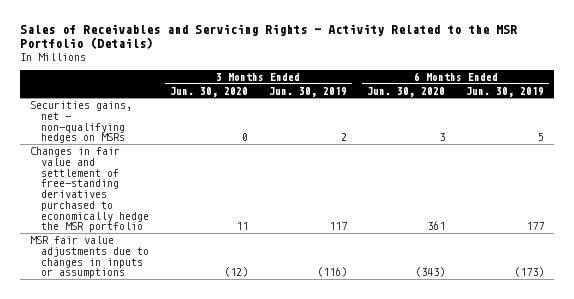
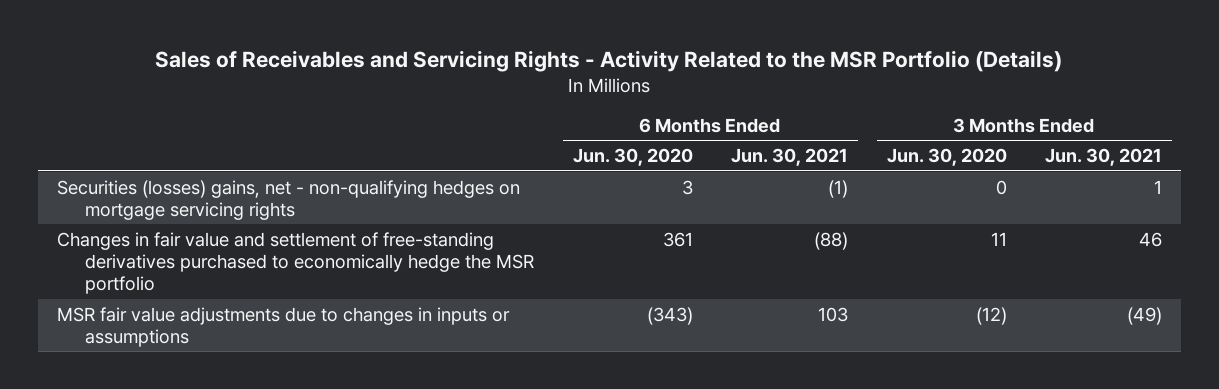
[268,86,347,97] Jun. 30, 2019 -> none
[466,86,545,97] Jun. 30, 2019 -> none
none -> [731,148,849,167] Jun. 30, 2021
none -> [1044,148,1162,167] Jun. 30, 2021
[30,101,133,144] Securities gains, net - non-qualifying hedges on MSRs -> [57,179,521,220] Securities (losses) gains, net - non-qualifying hedges on mortgage servicing rights

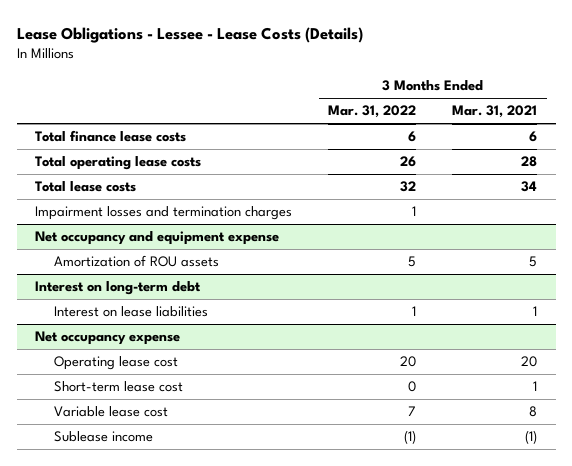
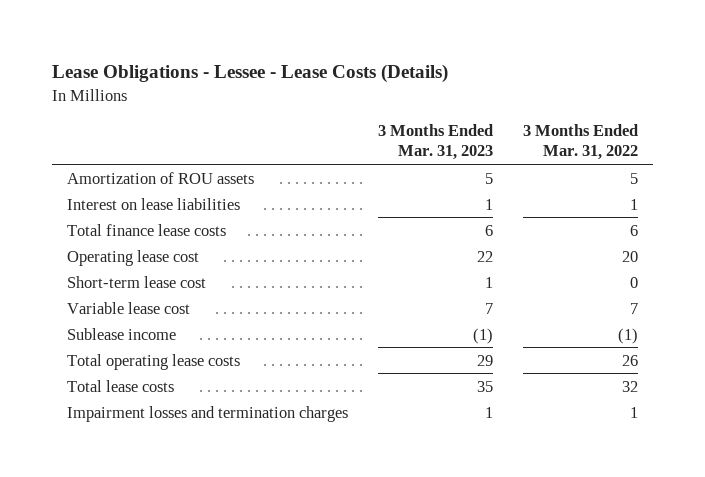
[452,105,538,119] Mar. 31, 2021 -> none
none -> [377,123,493,161] 3 Months Ended Mar. 31, 2023
[34,231,279,246] Net occupancy and equipment expense -> none
[34,281,201,296] Interest on long-term debt -> none
[34,331,180,346] Net occupancy expense -> none
[34,130,186,143] Total finance lease costs -> [67,223,227,236] Total finance lease costs
[34,156,201,171] Total operating lease costs -> [67,353,241,370] Total operating lease costs
[34,181,136,193] Total lease costs -> [67,379,175,392] Total lease costs
[34,206,292,221] Impairment losses and termination charges -> [67,405,349,422] Impairment losses and termination charges

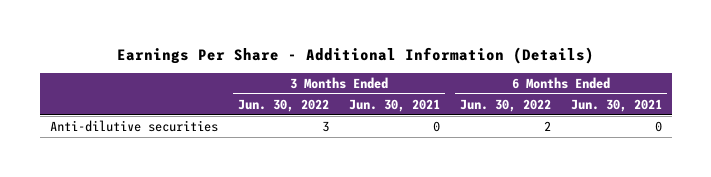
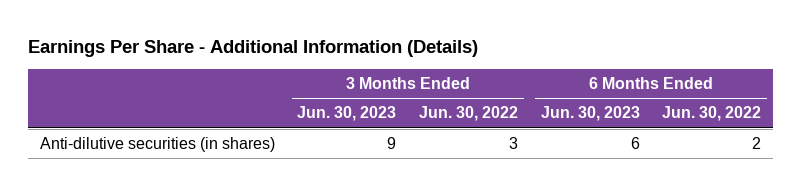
[348,98,440,112] Jun. 30, 2021 -> none
[570,98,662,112] Jun. 30, 2021 -> none
none -> [297,106,397,122] Jun. 30, 2023
none -> [540,106,640,122] Jun. 30, 2023
[49,119,218,132] Anti-dilutive securities -> [39,137,275,153] Anti-dilutive securities (in shares)

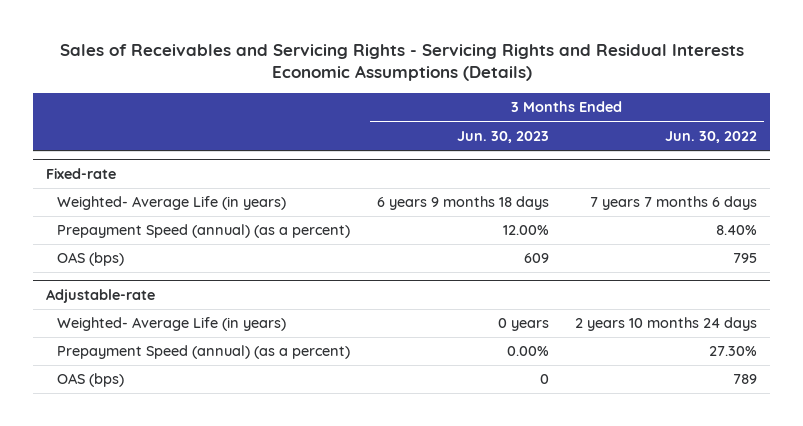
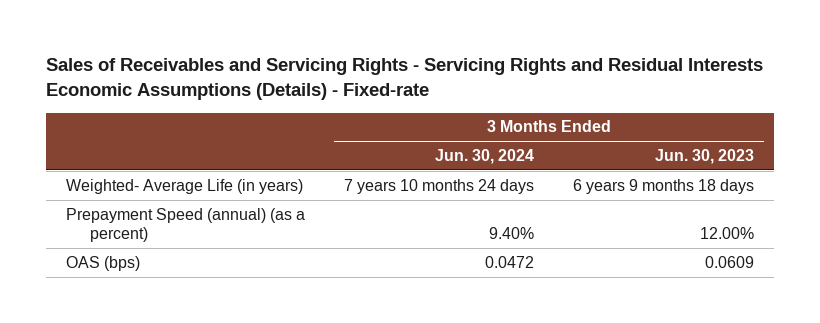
[59,43,744,82] Sales of Receivables and Servicing Rights - Servicing Rights and Residual Interests Economic Assumptions (Details) -> [46,58,764,101] Sales of Receivables and Servicing Rights - Servicing Rights and Residual Interests Economic Assumptions (Details) - Fixed-rate
[665,130,758,143] Jun. 30, 2022 -> none
none -> [435,149,535,165] Jun. 30, 2024
[46,167,117,179] Fixed-rate -> none
[46,288,156,303] Adjustable-rate -> none
[57,317,287,332] Weighted- Average Life (in years) -> none
[57,345,351,360] Prepayment Speed (annual) (as a percent) -> none
[57,373,125,388] OAS (bps) -> none
[523,253,549,264] 609 -> [705,255,755,268] 0.0609

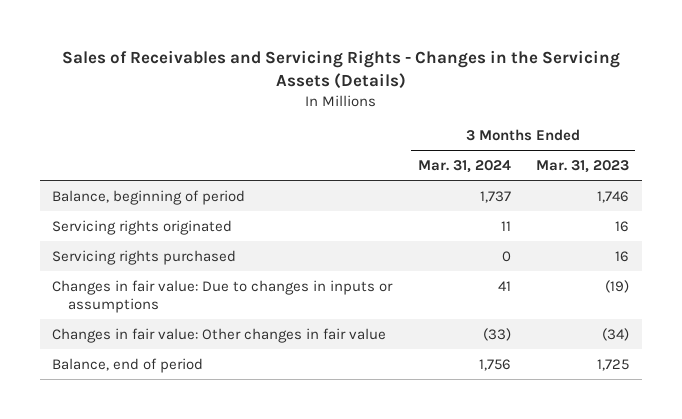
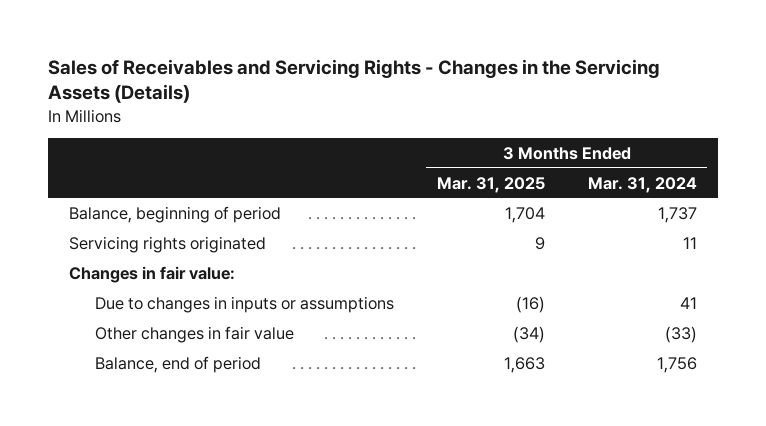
[536,160,630,174] Mar. 31, 2023 -> none
none -> [437,176,546,193] Mar. 31, 2025
[52,249,237,265] Servicing rights purchased -> none
none -> [69,265,236,283] Changes in fair value:
[52,279,394,314] Changes in fair value: Due to changes in inputs or assumptions -> [95,295,395,313] Due to changes in inputs or assumptions
[52,327,387,343] Changes in fair value: Other changes in fair value -> [95,325,295,343] Other changes in fair value

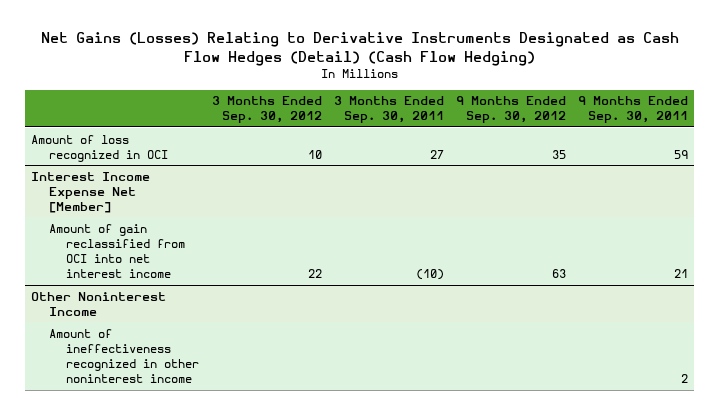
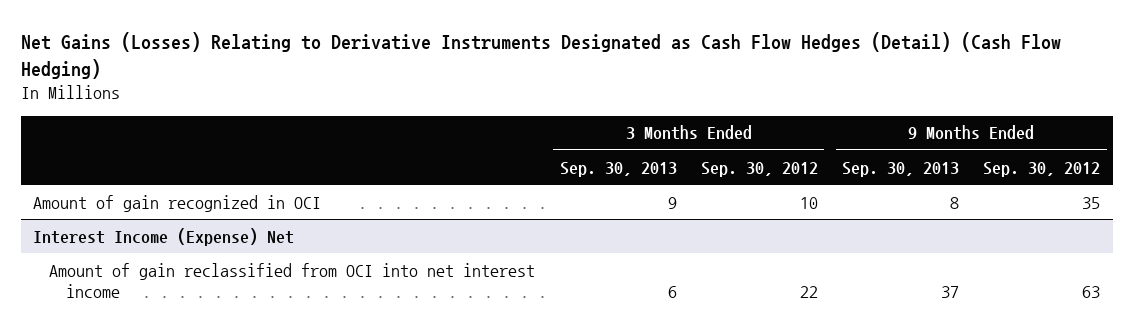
[333,96,444,124] 3 Months Ended Sep. 30, 2011 -> none
[578,96,689,124] 9 Months Ended Sep. 30, 2011 -> none
none -> [559,161,677,177] Sep. 30, 2013
none -> [842,161,960,177] Sep. 30, 2013
[30,134,168,162] Amount of loss recognized in OCI -> [32,194,321,212] Amount of gain recognized in OCI
[30,171,150,213] Interest Income Expense Net [Member] -> [32,227,294,246] Interest Income (Expense) Net
[30,291,166,316] Other Noninterest Income -> none
[48,328,200,384] Amount of ineffectiveness recognized in other noninterest income -> none

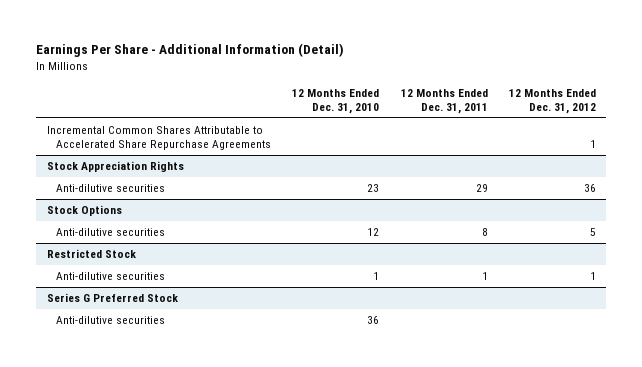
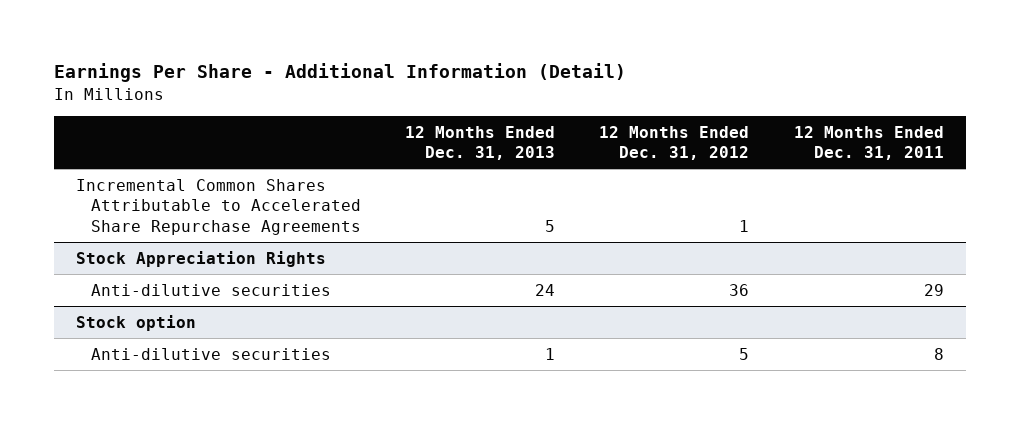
[292,88,380,114] 12 Months Ended Dec. 31, 2010 -> none
none -> [405,125,556,160] 12 Months Ended Dec. 31, 2013
[46,205,122,217] Stock Options -> [76,314,197,331] Stock option
[46,249,136,259] Restricted Stock -> none
[56,272,166,281] Anti-dilutive securities -> none
[46,293,178,303] Series G Preferred Stock -> none
[56,316,166,325] Anti-dilutive securities -> none

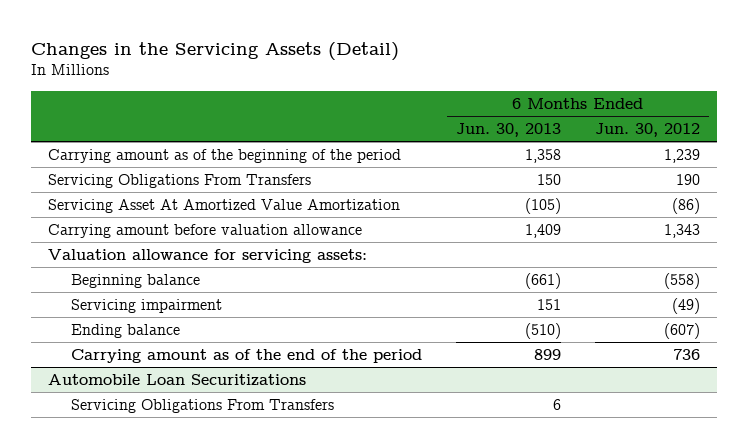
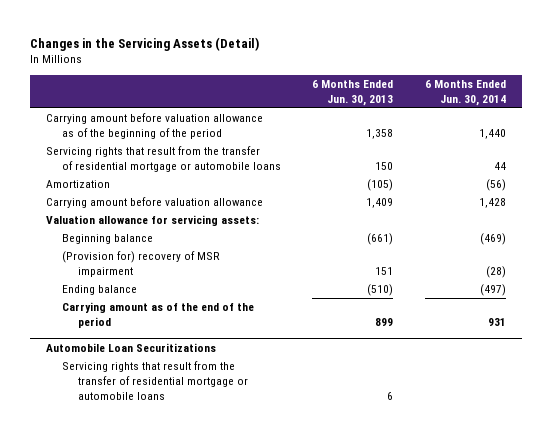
[595,123,701,138] Jun. 30, 2012 -> none
none -> [424,79,506,106] 6 Months Ended Jun. 30, 2014
[47,148,401,163] Carrying amount as of the beginning of the period -> [45,113,263,139] Carrying amount before valuation allowance as of the beginning of the period
[47,173,311,188] Servicing Obligations From Transfers -> [45,146,281,172] Servicing rights that result from the transfer of residential mortgage or automobile loans
[47,198,400,213] Servicing Asset At Amortized Value Amortization -> [45,180,110,189] Amortization
[70,298,222,313] Servicing impairment -> [61,251,220,277] (Provision for) recovery of MSR impairment
[70,398,334,413] Servicing Obligations From Transfers -> [61,361,248,400] Servicing rights that result from the transfer of residential mortgage or automobile loans

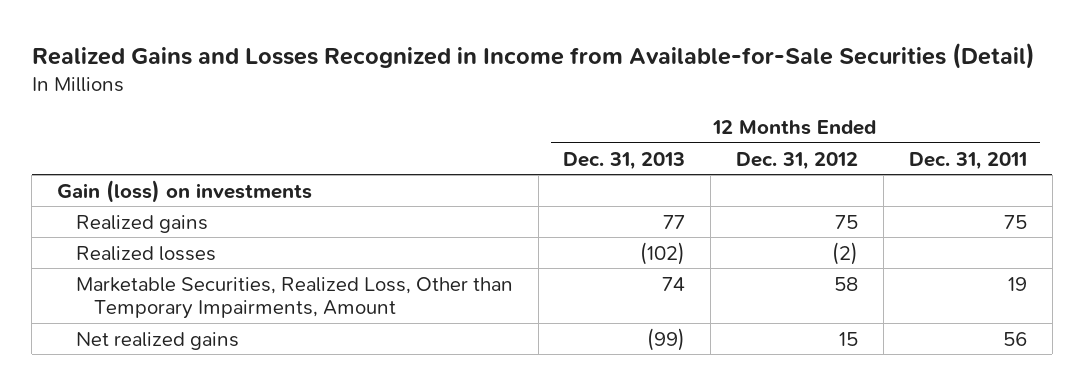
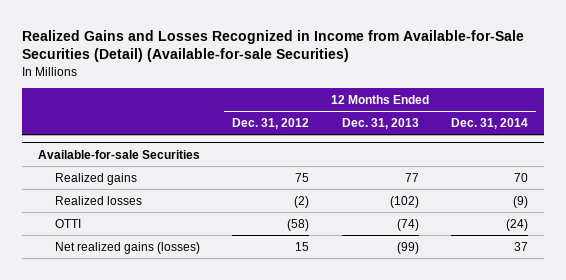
[31,42,1035,69] Realized Gains and Losses Recognized in Income from Available-for-Sale Securities (Detail) -> [21,29,524,63] Realized Gains and Losses Recognized in Income from Available-for-Sale Securities (Detail) (Available-for-sale Securities)
[908,151,1027,170] Dec. 31, 2011 -> none
none -> [451,117,529,129] Dec. 31, 2014
[57,179,313,203] Gain (loss) on investments -> none
none -> [37,149,200,159] Available-for-sale Securities
[75,276,513,320] Marketable Securities, Realized Loss, Other than Temporary Impairments, Amount -> none
none -> [54,218,81,228] OTTI
[75,331,239,350] Net realized gains -> [54,241,200,254] Net realized gains (losses)

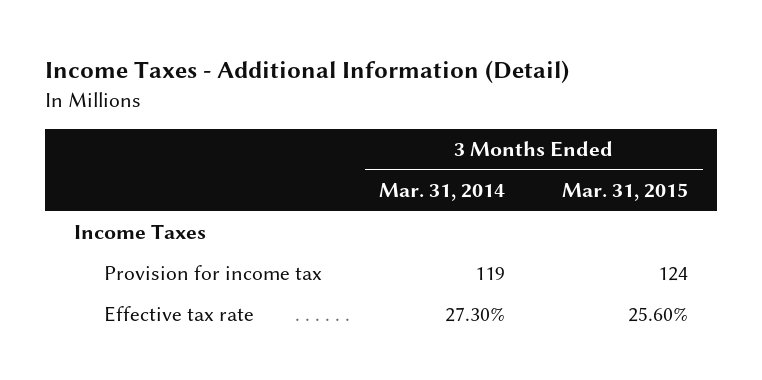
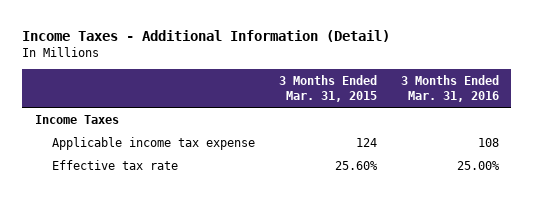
[379,183,506,202] Mar. 31, 2014 -> none
none -> [400,75,499,103] 3 Months Ended Mar. 31, 2016
[103,265,322,281] Provision for income tax -> [51,137,255,151] Applicable income tax expense

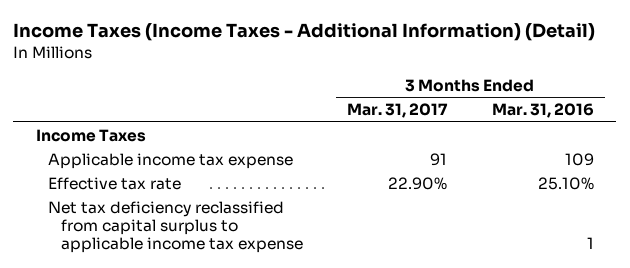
[22,30,391,43] Income Taxes - Additional Information (Detail) -> [13,23,596,42] Income Taxes (Income Taxes - Additional Information) (Detail)
[278,75,377,103] 3 Months Ended Mar. 31, 2015 -> none
none -> [347,103,449,119] Mar. 31, 2017
[477,138,499,148] 108 -> [564,152,594,166] 109
[456,161,500,171] 25.00% -> [537,176,594,190] 25.10%
none -> [48,200,303,254] Net tax deficiency reclassified from capital surplus to applicable income tax expense

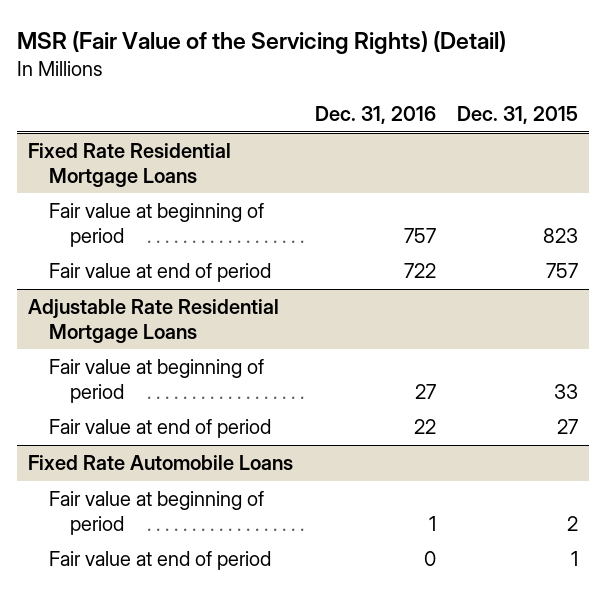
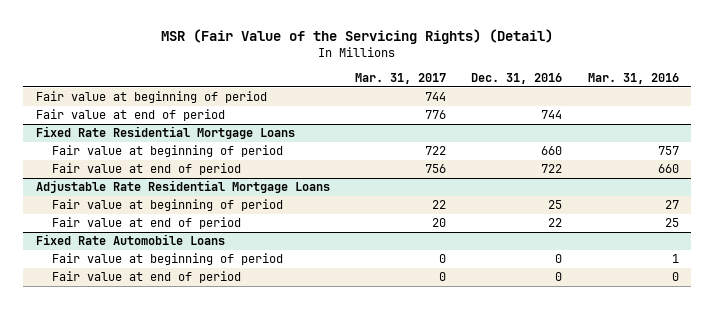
[457,106,579,125] Dec. 31, 2015 -> none
none -> [355,72,447,84] Mar. 31, 2017
none -> [587,72,679,84] Mar. 31, 2016
none -> [35,91,267,104] Fair value at beginning of period
none -> [35,109,225,122] Fair value at end of period
[403,227,436,243] 757 -> [541,146,563,156] 660
[414,383,436,399] 27 -> [548,200,563,210] 25
[428,515,436,531] 1 -> [555,254,563,264] 0

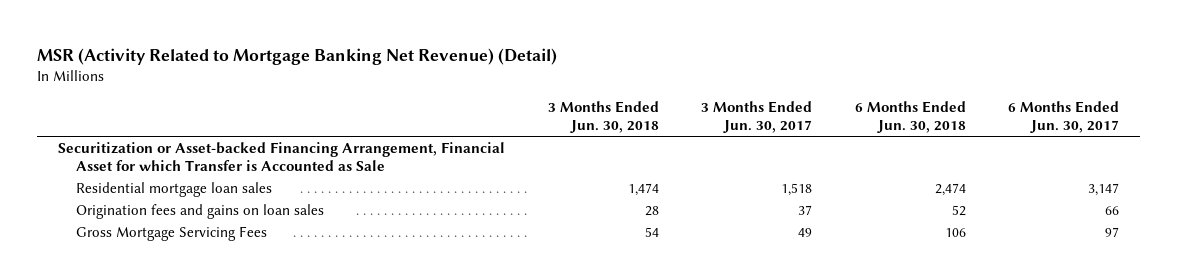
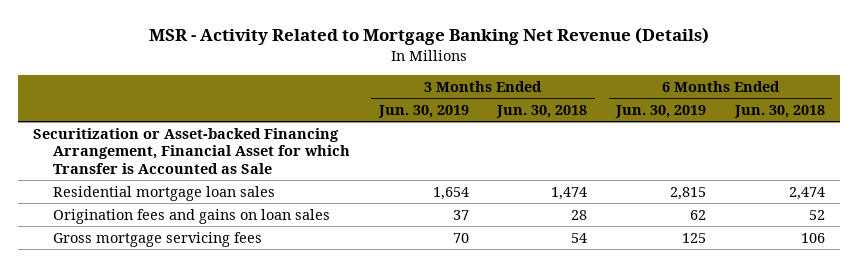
[37,47,558,65] MSR (Activity Related to Mortgage Banking Net Revenue) (Detail) -> [148,26,709,45] MSR - Activity Related to Mortgage Banking Net Revenue (Details)
[701,101,813,134] 3 Months Ended Jun. 30, 2017 -> none
[1007,101,1119,134] 6 Months Ended Jun. 30, 2017 -> none
none -> [377,105,469,119] Jun. 30, 2019
none -> [615,105,707,119] Jun. 30, 2019
[76,225,268,241] Gross Mortgage Servicing Fees -> [52,231,262,247] Gross mortgage servicing fees

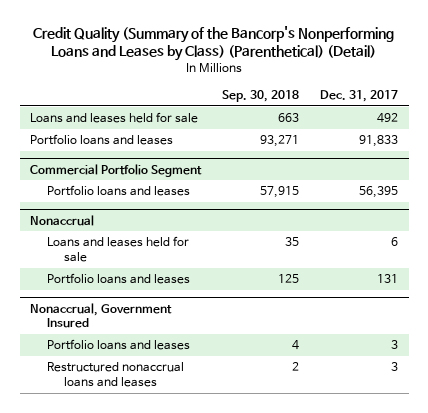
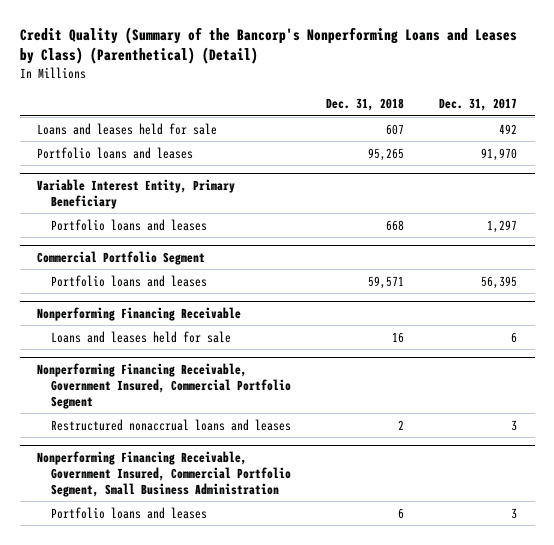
[222,90,300,103] Sep. 30, 2018 -> none
none -> [326,97,405,111] Dec. 31, 2018
[359,135,399,148] 91,833 -> [481,147,518,161] 91,970
none -> [37,178,236,209] Variable Interest Entity, Primary Beneficiary
none -> [51,218,208,231] Portfolio loans and leases
[30,214,95,226] Nonaccrual -> [37,306,242,321] Nonperforming Financing Receivable
[46,273,190,285] Portfolio loans and leases -> none
[30,302,173,329] Nonaccrual, Government Insured -> none
[46,339,190,351] Portfolio loans and leases -> none
none -> [37,362,292,409] Nonperforming Financing Receivable, Government Insured, Commercial Portfolio Segment
none -> [37,450,292,497] Nonperforming Financing Receivable, Government Insured, Commercial Portfolio Segment, Small Business Administration
none -> [51,506,208,519] Portfolio loans and leases

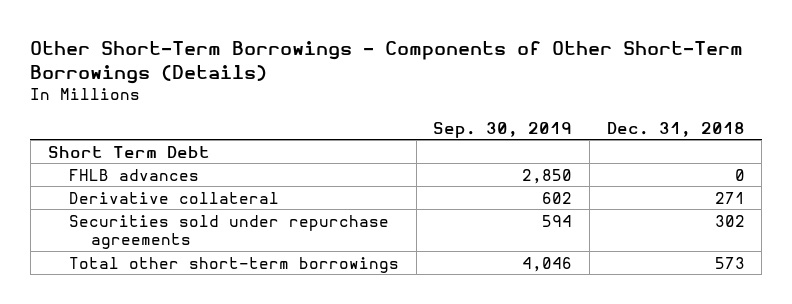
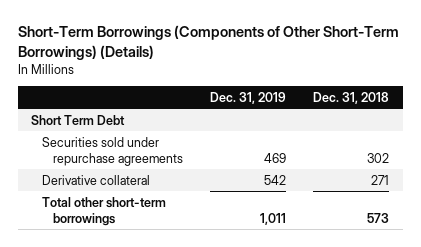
[30,40,744,85] Other Short-Term Borrowings - Components of Other Short-Term Borrowings (Details) -> [17,25,399,60] Short-Term Borrowings (Components of Other Short-Term Borrowings) (Details)
[433,121,573,138] Sep. 30, 2019 -> none
none -> [210,92,287,105] Dec. 31, 2019
[69,168,200,181] FHLB advances -> none
[69,191,280,204] Derivative collateral -> [42,174,151,185] Derivative collateral

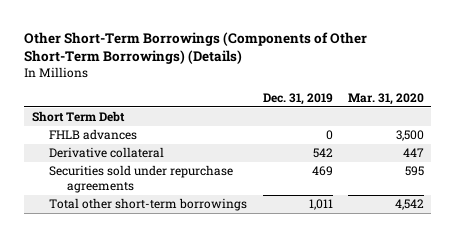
[17,25,399,60] Short-Term Borrowings (Components of Other Short-Term Borrowings) (Details) -> [24,31,368,64] Other Short-Term Borrowings (Components of Other Short-Term Borrowings) (Details)
[313,92,390,105] Dec. 31, 2018 -> none
none -> [347,93,424,106] Mar. 31, 2020
none -> [49,129,138,141] FHLB advances
[42,136,184,166] Securities sold under repurchase agreements -> [49,165,234,194] Securities sold under repurchase agreements

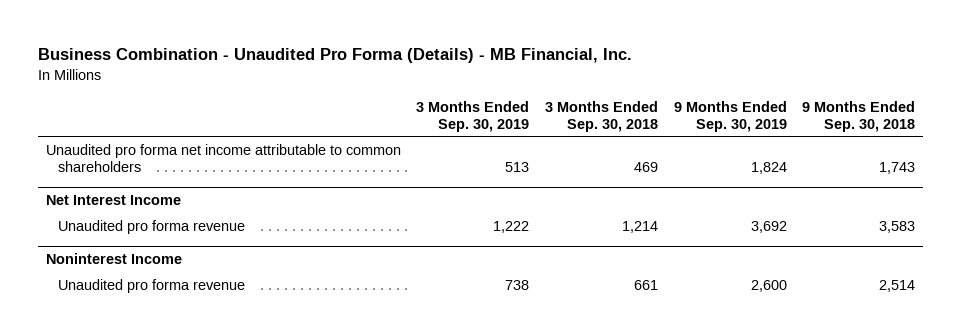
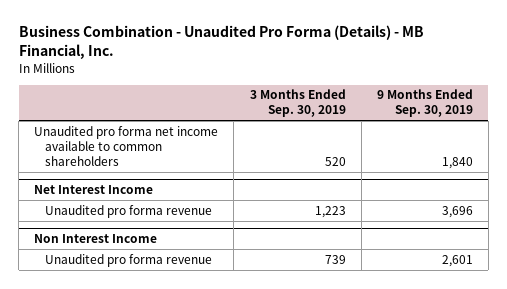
[544,100,658,132] 3 Months Ended Sep. 30, 2018 -> none
[802,100,916,132] 9 Months Ended Sep. 30, 2018 -> none
[45,143,401,172] Unaudited pro forma net income attributable to common shareholders -> [34,125,219,166] Unaudited pro forma net income available to common shareholders
[505,161,530,172] 513 -> [324,156,346,166] 520
[750,161,787,174] 1,824 -> [441,156,473,169] 1,840
[45,253,182,265] Noninterest Income -> none
[493,220,530,233] 1,222 -> [314,205,346,218] 1,223
[750,220,787,233] 3,692 -> [441,205,473,218] 3,696
none -> [34,234,158,244] Non Interest Income
[505,279,530,290] 738 -> [324,254,346,264] 739
[750,279,787,292] 2,600 -> [441,254,473,267] 2,601

